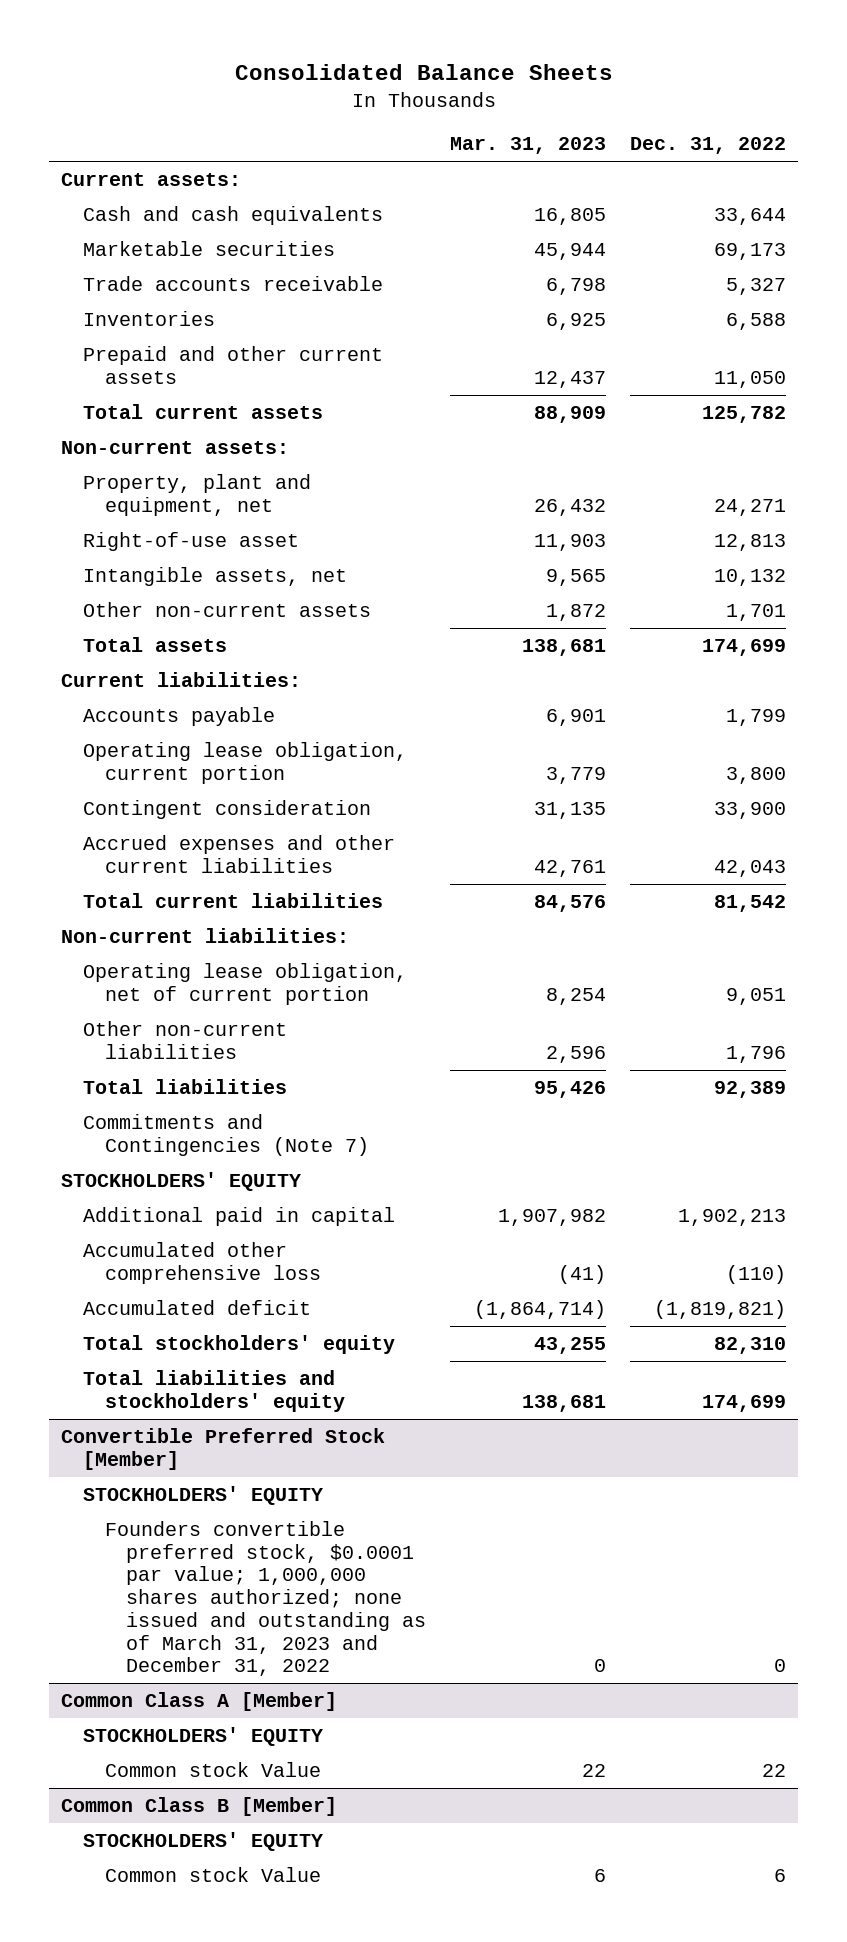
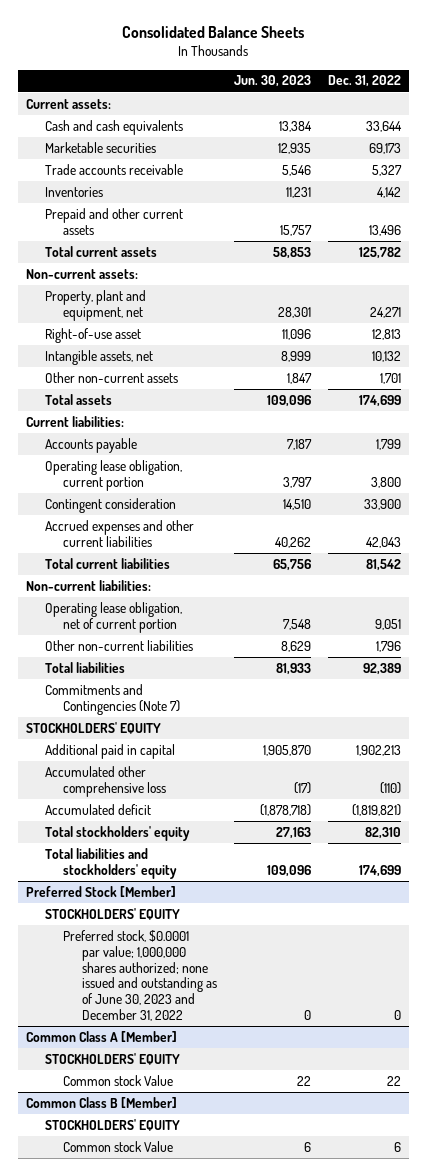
[450,137,607,155] Mar. 31, 2023 -> none
none -> [233,75,311,88] Jun. 30, 2023
[725,312,786,330] 6,588 -> [376,186,401,198] 4,142
[713,370,786,388] 11,050 -> [368,224,401,236] 13,496
[61,1427,386,1470] Convertible Preferred Stock [Member] -> [26,885,177,897] Preferred Stock [Member]
[104,1520,427,1677] Founders convertible preferred stock, $0.0001 par value; 1,000,000 shares authorized; none issued and outstanding as of March 31, 2023 and December 31, 2022 -> [63,929,217,1022] Preferred stock, $0.0001 par value; 1,000,000 shares authorized; none issued and outstanding as of June 30, 2023 and December 31, 2022

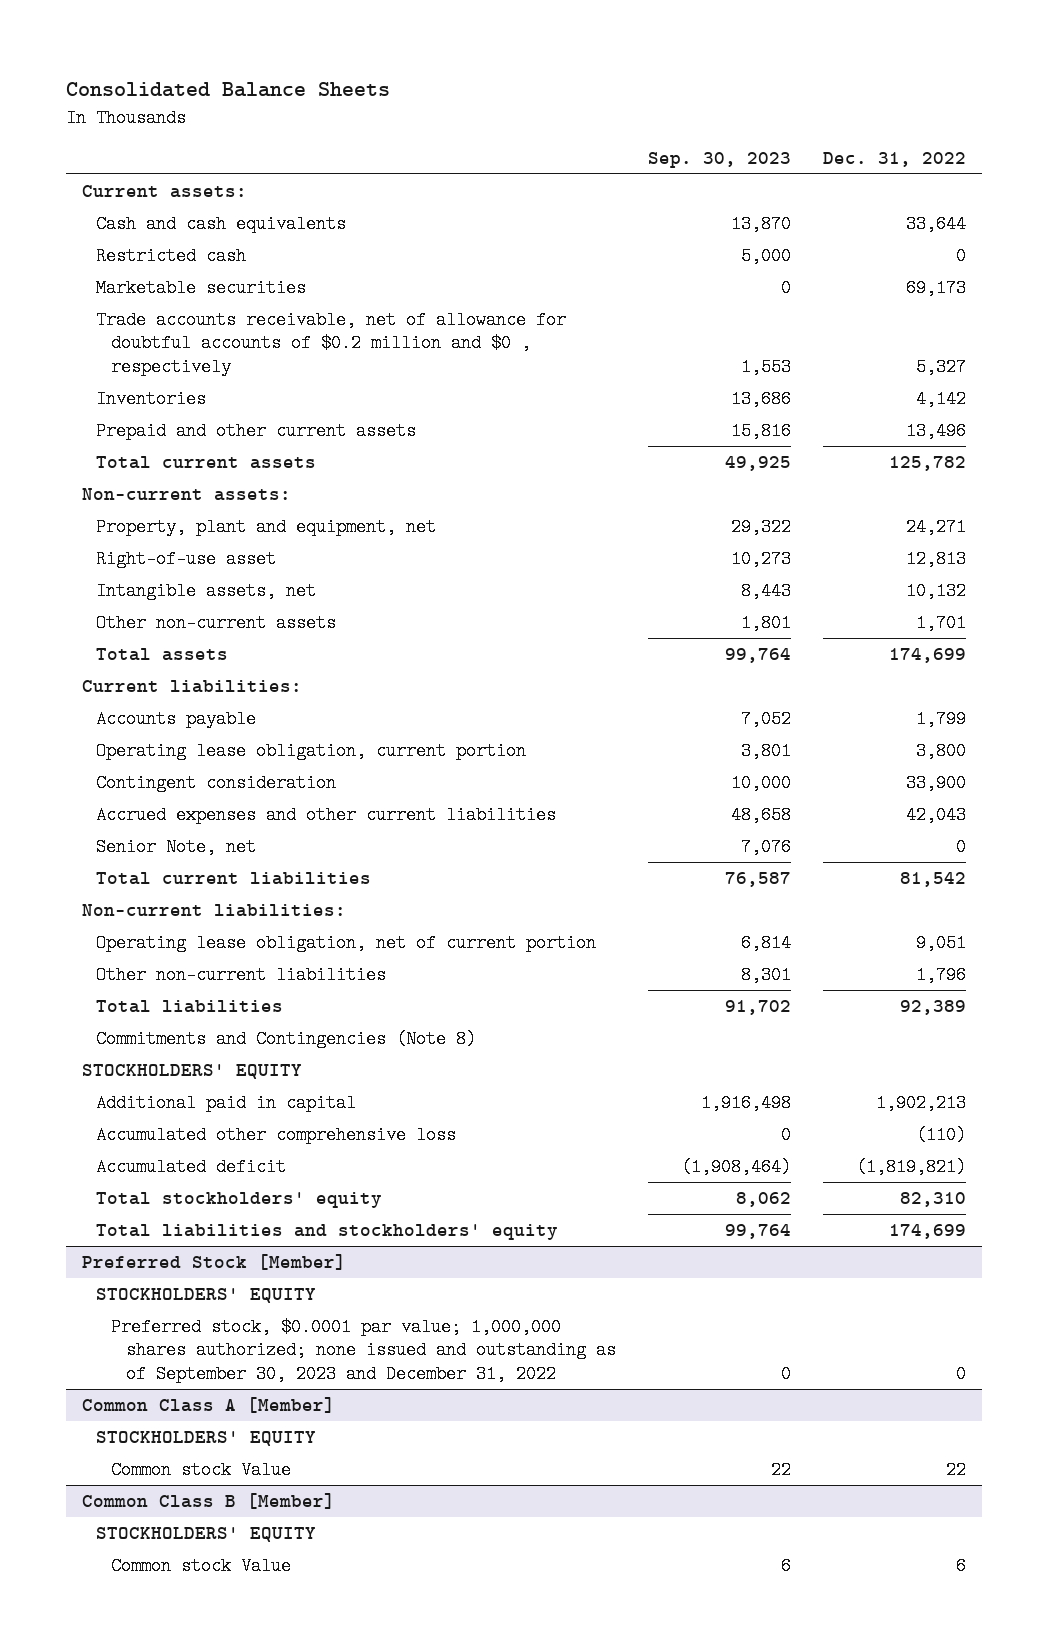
[233,75,311,88] Jun. 30, 2023 -> none
none -> [647,151,791,168] Sep. 30, 2023
none -> [96,246,247,265] Restricted cash
[44,163,183,175] Trade accounts receivable -> [96,310,567,377] Trade accounts receivable, net of allowance for doubtful accounts of $0.2 million and $0 , respectively
none -> [96,837,257,856] Senior Note, net
[44,683,181,715] Commitments and Contingencies (Note 7) -> [96,1029,477,1048] Commitments and Contingencies (Note 8)
[63,929,217,1022] Preferred stock, $0.0001 par value; 1,000,000 shares authorized; none issued and outstanding as of June 30, 2023 and December 31, 2022 -> [111,1317,616,1384] Preferred stock, $0.0001 par value; 1,000,000 shares authorized; none issued and outstanding as of September 30, 2023 and December 31, 2022

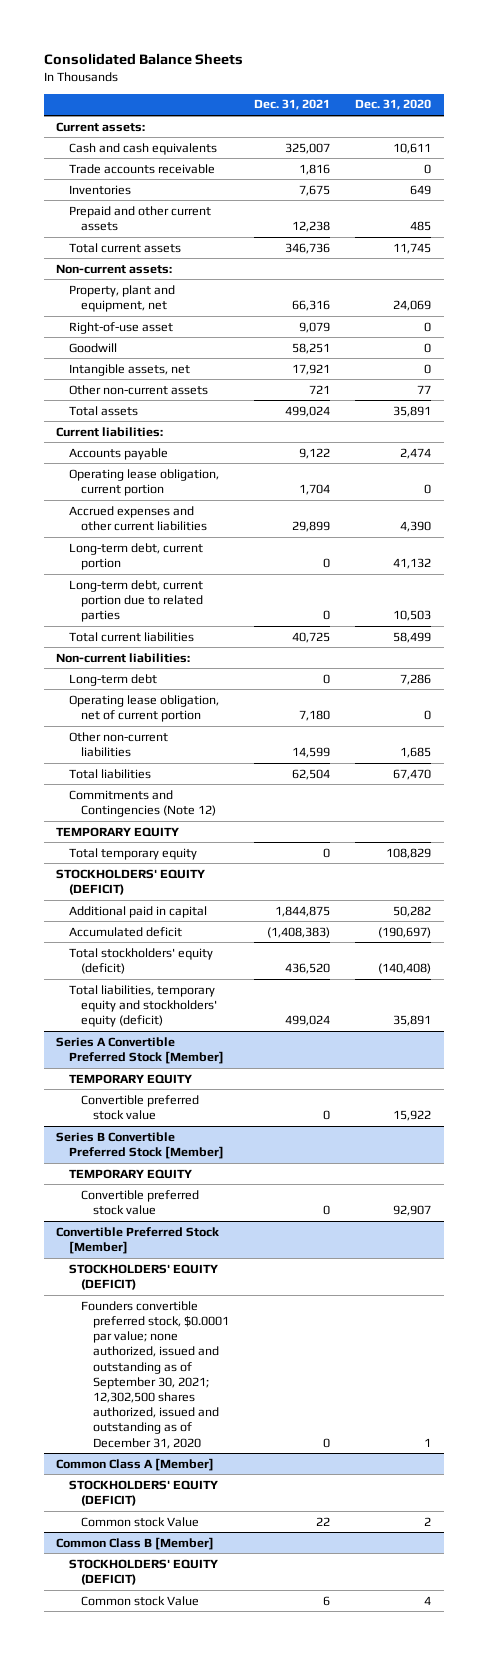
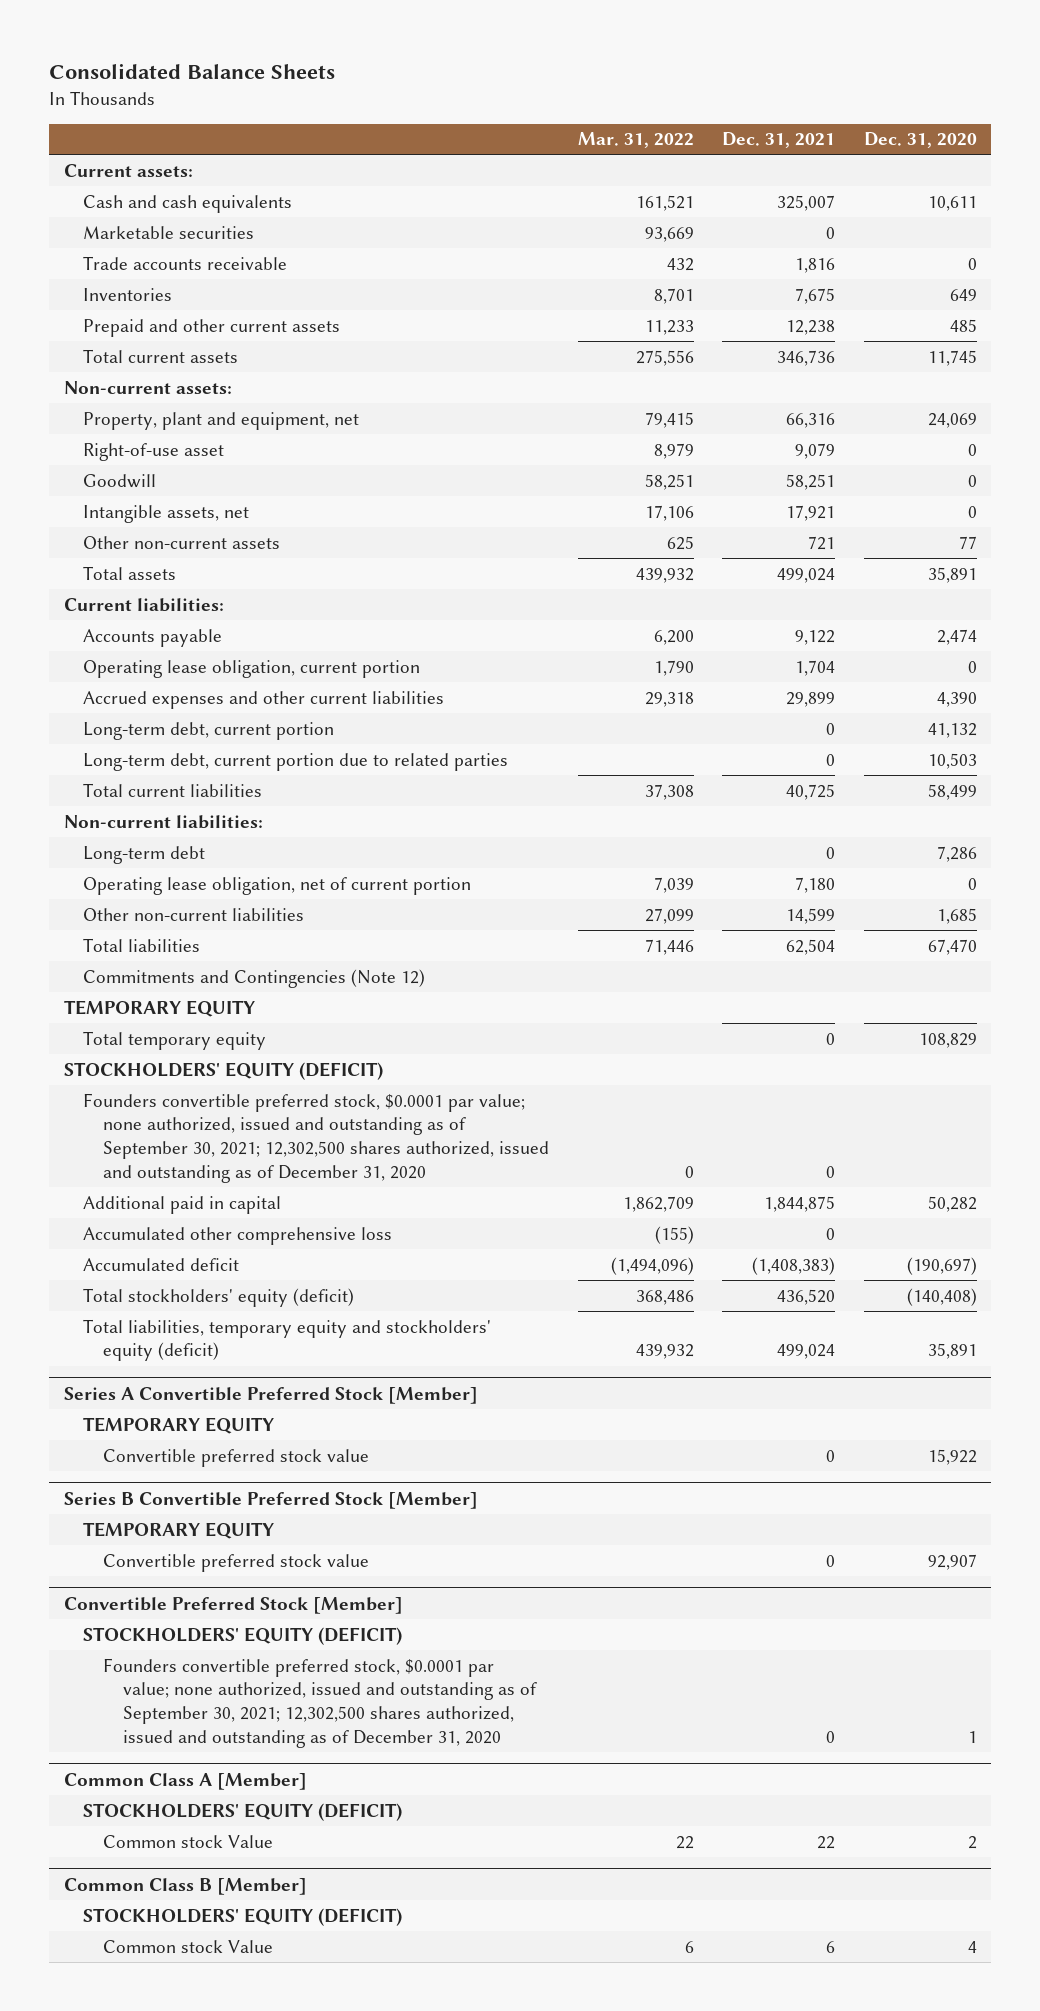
none -> [577,132,694,149] Mar. 31, 2022
none -> [83,225,255,239] Marketable securities
none -> [83,1092,549,1184] Founders convertible preferred stock, $0.0001 par value; none authorized, issued and outstanding as of September 30, 2021; 12,302,500 shares authorized, issued and outstanding as of December 31, 2020
none -> [83,1226,393,1245] Accumulated other comprehensive loss

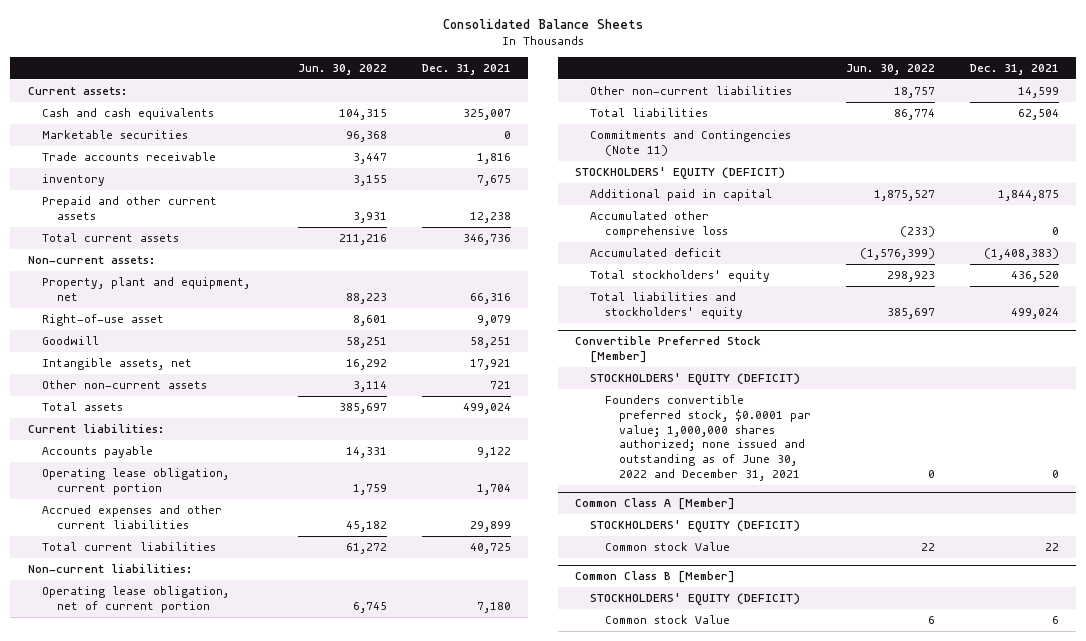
[577,132,694,149] Mar. 31, 2022 -> none
[863,132,977,149] Dec. 31, 2020 -> none
none -> [298,63,388,75] Jun. 30, 2022
[83,287,173,301] Inventories -> [42,174,106,187] inventory
[83,721,335,740] Long-term debt, current portion -> none
[83,752,509,771] Long-term debt, current portion due to related parties -> none
[83,845,206,864] Long-term debt -> none
[63,999,255,1017] TEMPORARY EQUITY -> none
[83,1030,267,1050] Total temporary equity -> none
[83,968,426,988] Commitments and Contingencies (Note 12) -> [590,130,792,156] Commitments and Contingencies (Note 11)
[83,1092,549,1184] Founders convertible preferred stock, $0.0001 par value; none authorized, issued and outstanding as of September 30, 2021; 12,302,500 shares authorized, issued and outstanding as of December 31, 2020 -> none
[63,1386,478,1404] Series A Convertible Preferred Stock [Member] -> none
[83,1416,275,1434] TEMPORARY EQUITY -> none
[102,1448,369,1467] Convertible preferred stock value -> none
[63,1491,478,1509] Series B Convertible Preferred Stock [Member] -> none
[83,1521,275,1539] TEMPORARY EQUITY -> none
[102,1553,369,1572] Convertible preferred stock value -> none
[83,1287,355,1307] Total stockholders' equity (deficit) -> [590,270,771,283] Total stockholders' equity
[83,1318,492,1362] Total liabilities, temporary equity and stockholders' equity (deficit) -> [590,292,743,319] Total liabilities and stockholders' equity
[102,1657,537,1749] Founders convertible preferred stock, $0.0001 par value; none authorized, issued and outstanding as of September 30, 2021; 12,302,500 shares authorized, issued and outstanding as of December 31, 2020 -> [604,395,812,481] Founders convertible preferred stock, $0.0001 par value; 1,000,000 shares authorized; none issued and outstanding as of June 30, 2022 and December 31, 2021

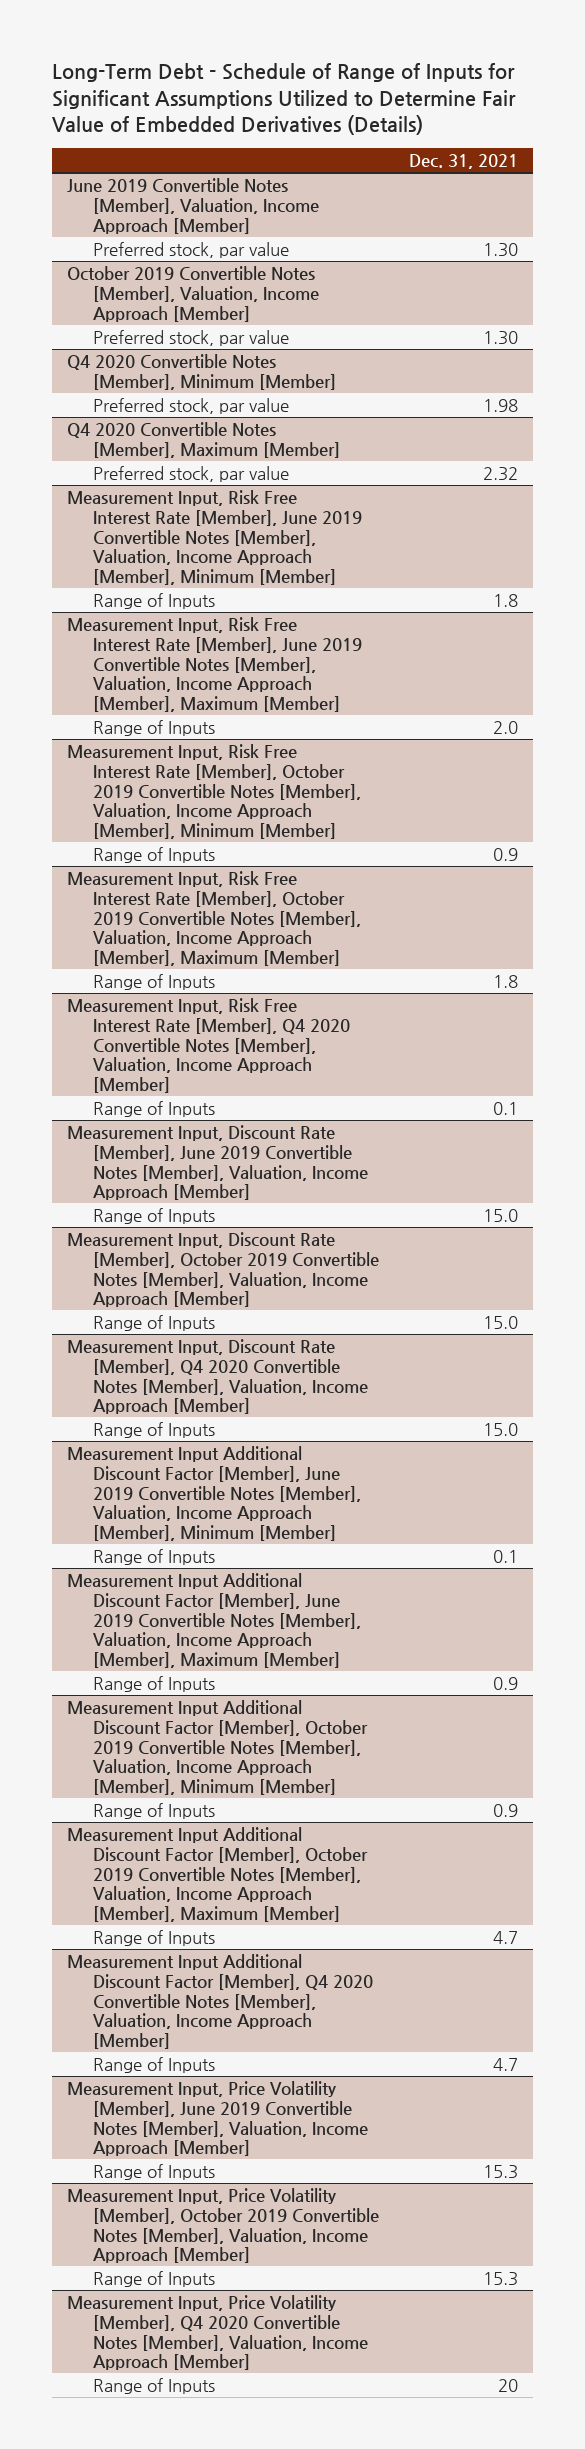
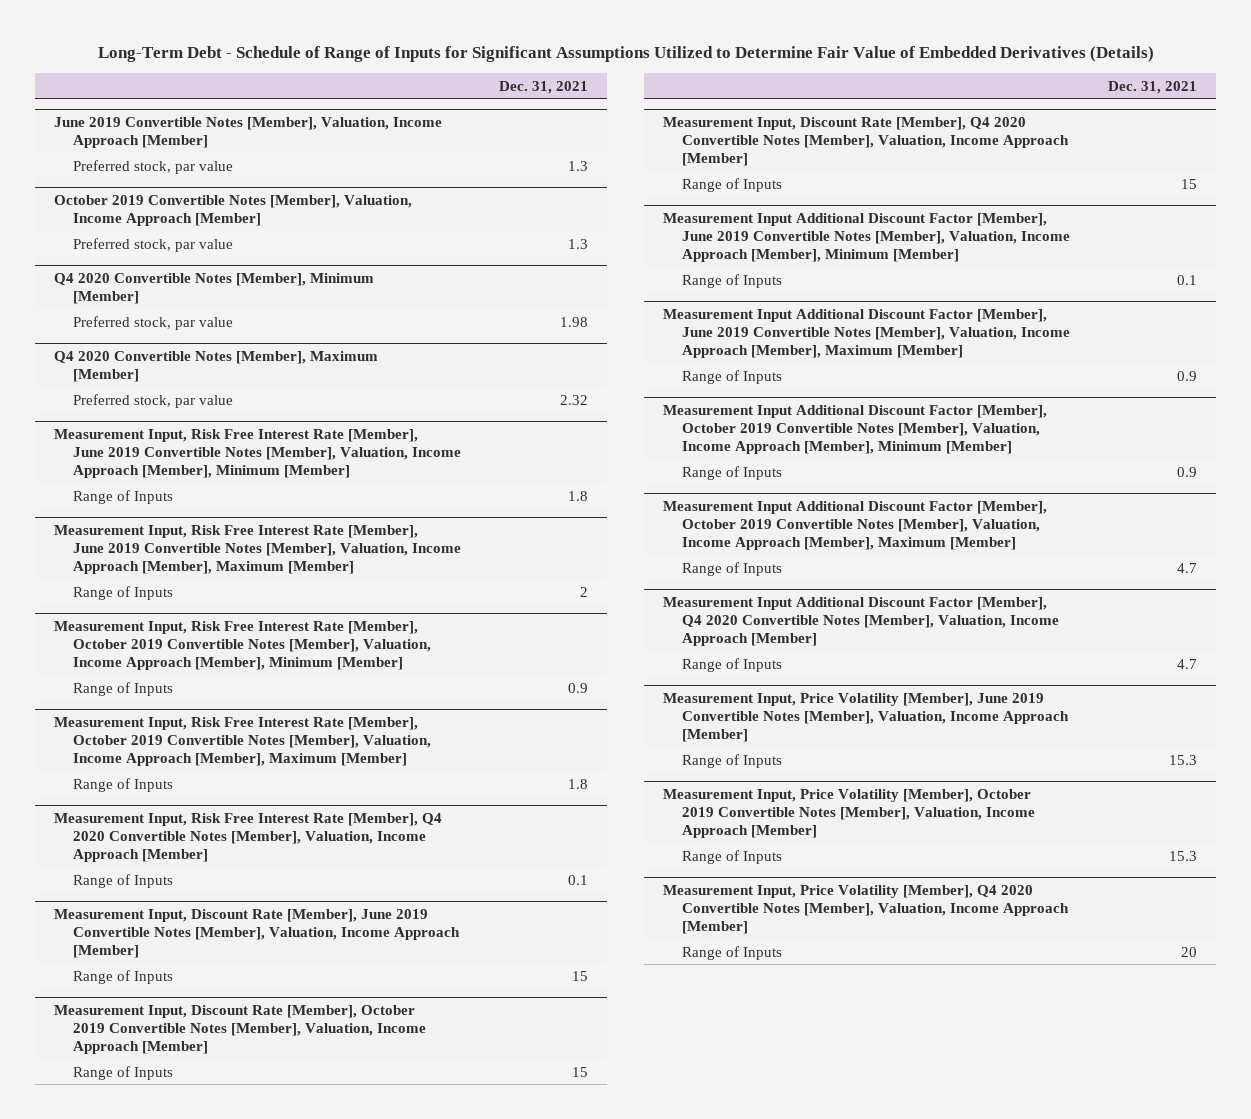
[483,242,519,257] 1.30 -> [567,160,588,171] 1.3
[483,330,519,345] 1.30 -> [567,238,588,249] 1.3
[493,720,519,734] 2.0 -> [579,586,588,597] 2
[483,1208,519,1222] 15.0 -> [571,970,588,981] 15
[483,1315,519,1329] 15.0 -> [571,1066,588,1077] 15
[483,1422,519,1436] 15.0 -> [1181,178,1198,189] 15

